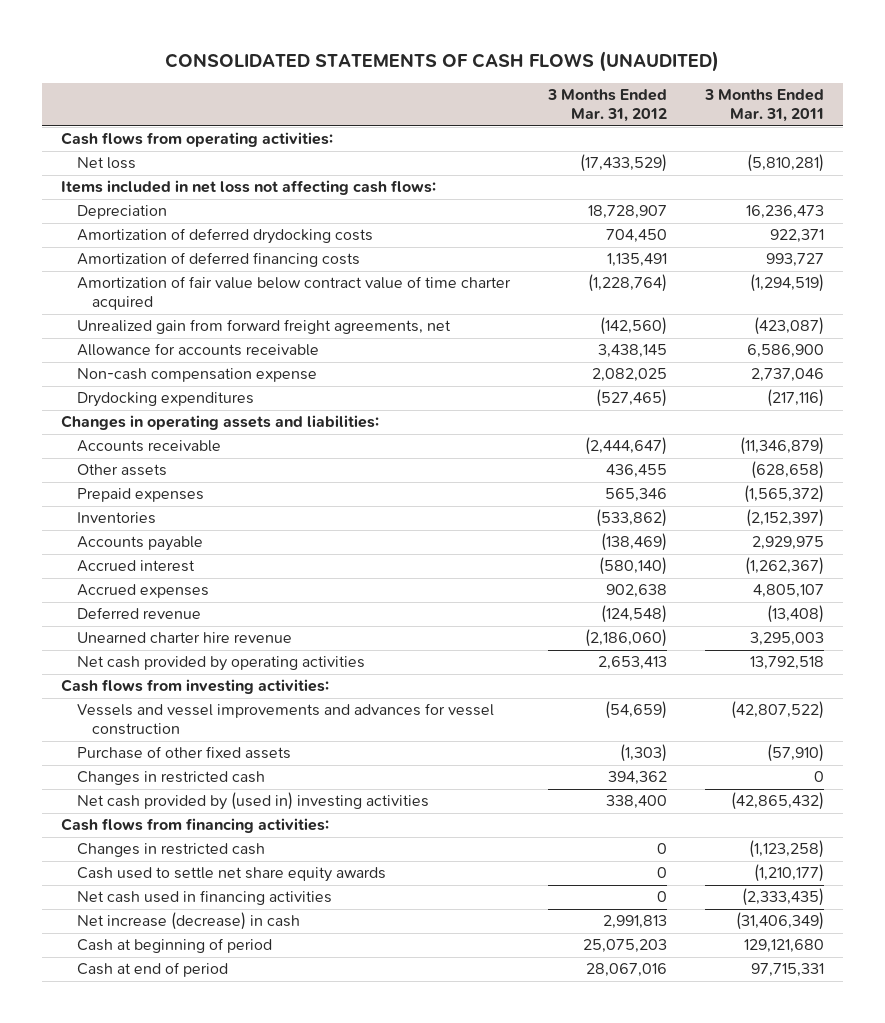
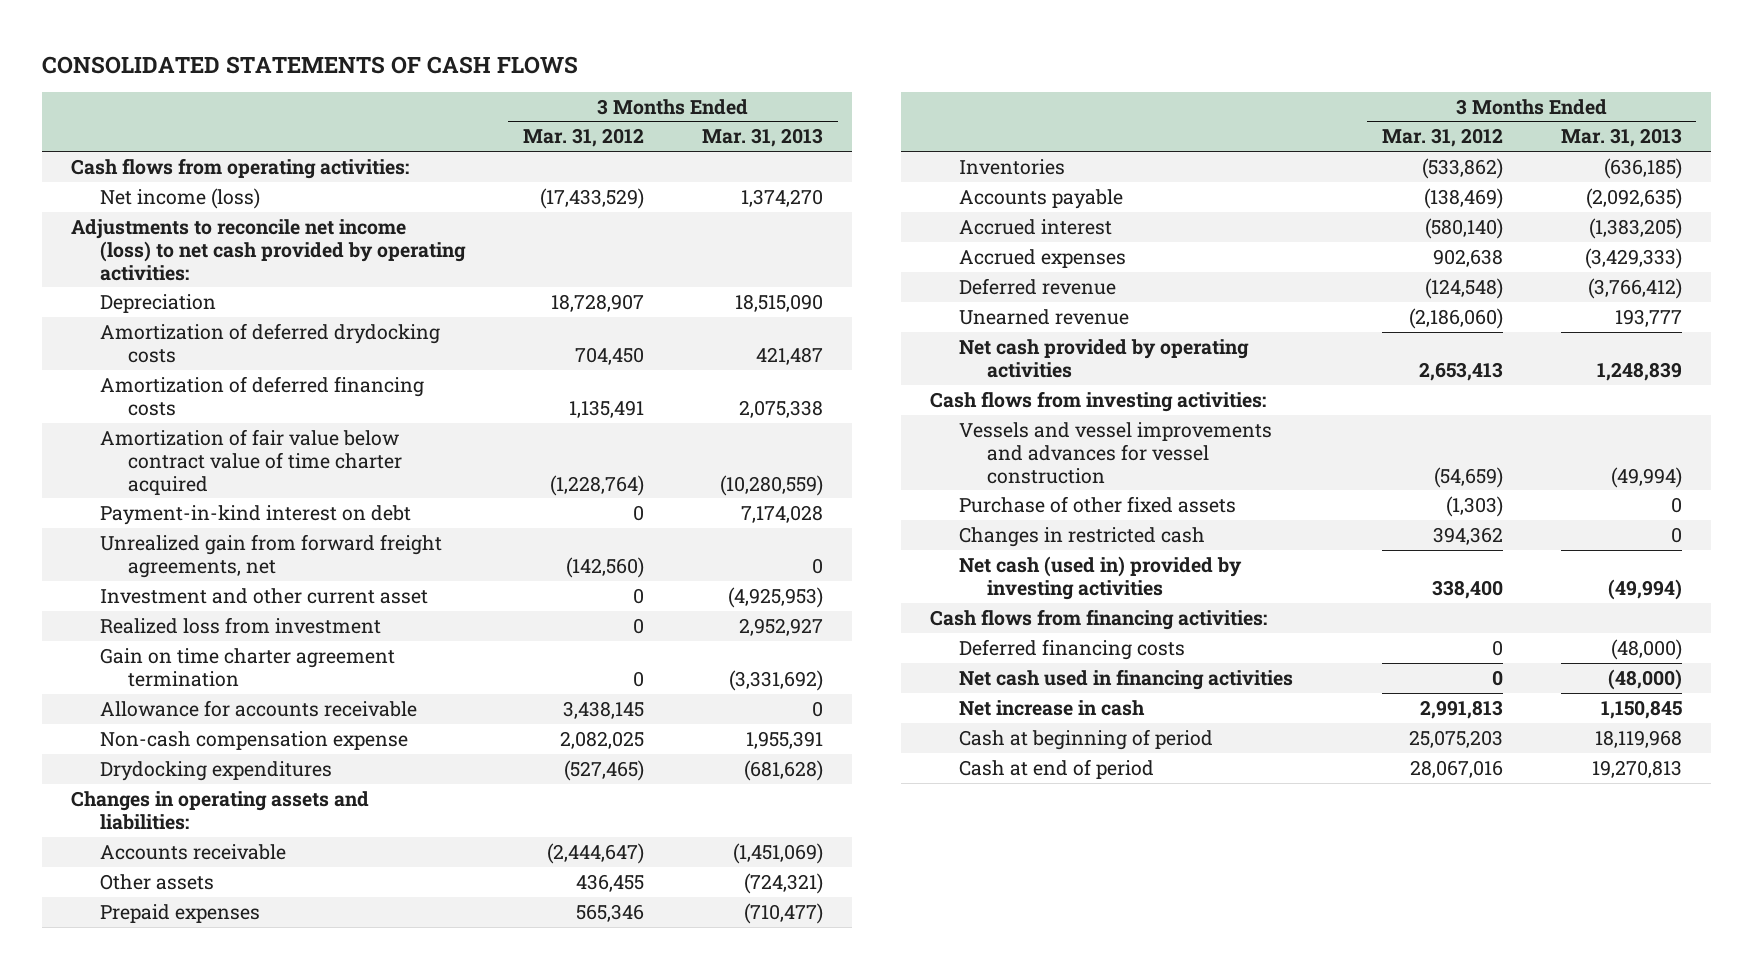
[165,51,720,73] CONSOLIDATED STATEMENTS OF CASH FLOWS (UNAUDITED) -> [42,55,579,74] CONSOLIDATED STATEMENTS OF CASH FLOWS
[703,89,824,123] 3 Months Ended Mar. 31, 2011 -> none
none -> [702,128,824,148] Mar. 31, 2013
[61,180,437,196] Items included in net loss not affecting cash flows: -> none
[76,157,136,170] Net loss -> [99,187,260,209] Net income (loss)
none -> [71,218,466,281] Adjustments to reconcile net income (loss) to net cash provided by operating activities:
none -> [99,504,411,525] Payment-in-kind interest on debt
none -> [99,587,428,604] Investment and other current asset
none -> [99,616,381,634] Realized loss from investment
none -> [99,647,395,687] Gain on time charter agreement termination
[76,632,292,644] Unearned charter hire revenue -> [958,308,1129,325] Unearned revenue
[76,792,429,811] Net cash provided by (used in) investing activities -> [958,555,1242,600] Net cash (used in) provided by investing activities
[76,843,265,858] Changes in restricted cash -> none
[76,867,386,883] Cash used to settle net share equity awards -> none
none -> [958,638,1185,660] Deferred financing costs
[76,912,300,931] Net increase (decrease) in cash -> [958,699,1145,716] Net increase in cash

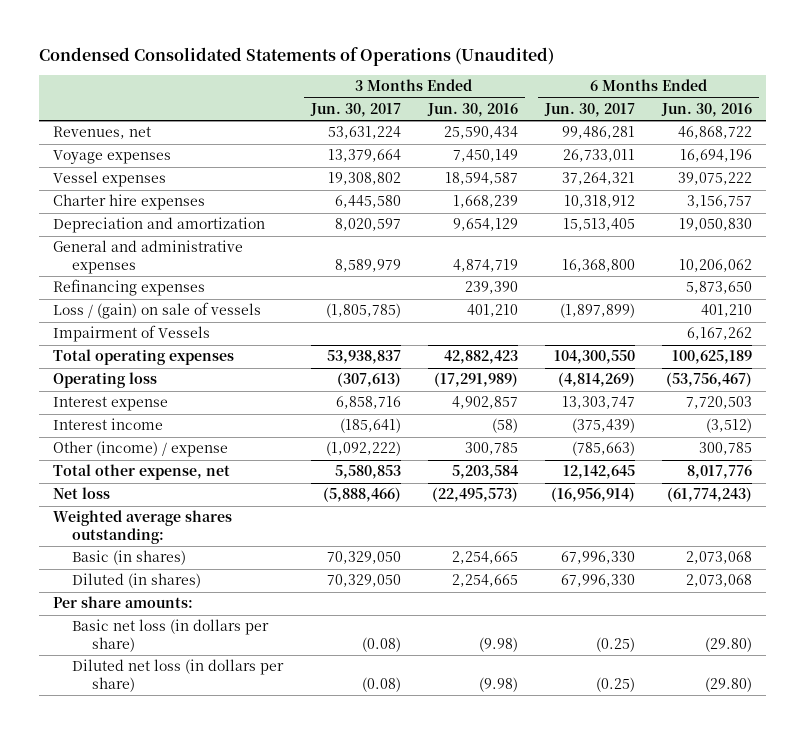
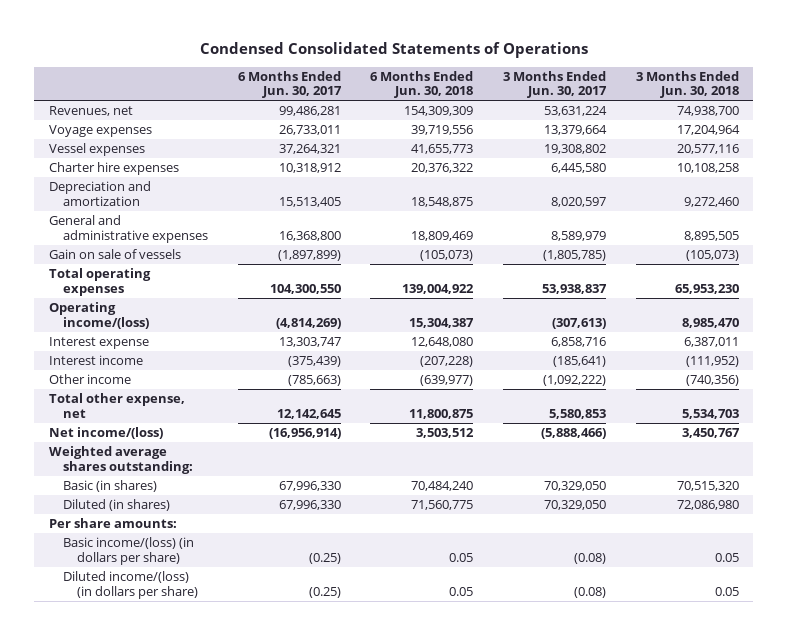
[39,46,555,66] Condensed Consolidated Statements of Operations (Unaudited) -> [199,41,588,58] Condensed Consolidated Statements of Operations
[426,102,518,117] Jun. 30, 2016 -> none
[661,102,753,117] Jun. 30, 2016 -> none
none -> [370,70,474,99] 6 Months Ended Jun. 30, 2018
none -> [635,70,739,99] 3 Months Ended Jun. 30, 2018
[53,279,206,297] Refinancing expenses -> none
[53,325,211,343] Impairment of Vessels -> none
[53,302,262,320] Loss / (gain) on sale of vessels -> [49,248,182,259] Gain on sale of vessels
[53,372,158,389] Operating loss -> [49,301,150,329] Operating income/(loss)
[53,441,229,458] Other (income) / expense -> [49,373,132,384] Other income
[53,487,111,500] Net loss -> [49,426,164,439] Net income/(loss)
[72,619,270,652] Basic net loss (in dollars per share) -> [63,536,195,565] Basic income/(loss) (in dollars per share)
[72,659,285,692] Diluted net loss (in dollars per share) -> [63,570,199,599] Diluted income/(loss) (in dollars per share)

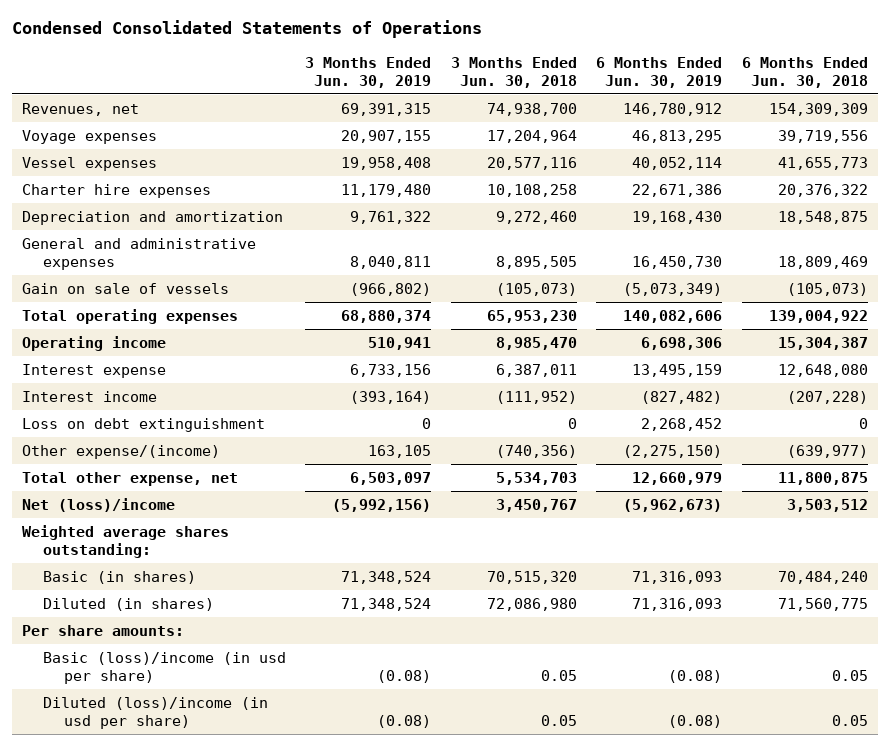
[237,70,342,99] 6 Months Ended Jun. 30, 2017 -> none
[503,70,608,99] 3 Months Ended Jun. 30, 2017 -> none
none -> [305,56,432,88] 3 Months Ended Jun. 30, 2019
none -> [596,56,723,88] 6 Months Ended Jun. 30, 2019
[49,301,150,329] Operating income/(loss) -> [21,335,166,351] Operating income
none -> [21,417,265,432] Loss on debt extinguishment
[49,373,132,384] Other income -> [21,444,220,459] Other expense/(income)
[49,426,164,439] Net income/(loss) -> [21,497,175,512] Net (loss)/income
[63,536,195,565] Basic income/(loss) (in dollars per share) -> [42,651,286,684] Basic (loss)/income (in usd per share)
[63,570,199,599] Diluted income/(loss) (in dollars per share) -> [42,696,268,729] Diluted (loss)/income (in usd per share)

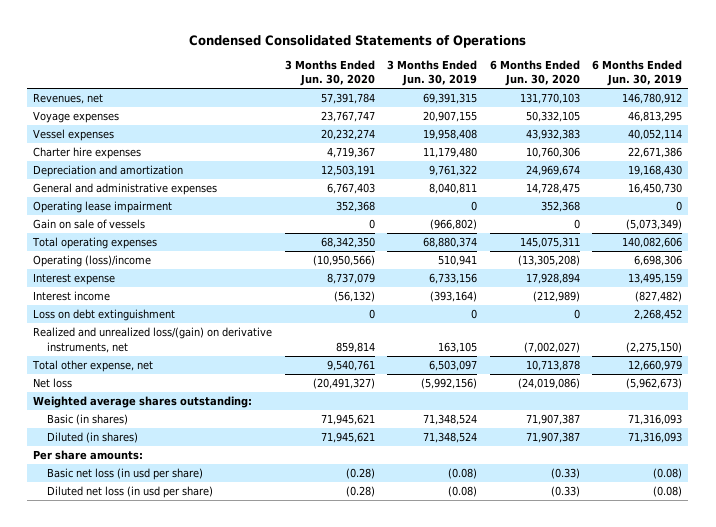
[450,56,577,88] 3 Months Ended Jun. 30, 2018 -> none
[741,56,868,88] 6 Months Ended Jun. 30, 2018 -> none
none -> [284,60,375,87] 3 Months Ended Jun. 30, 2020
none -> [489,60,580,87] 6 Months Ended Jun. 30, 2020
none -> [33,201,173,214] Operating lease impairment
[21,335,166,351] Operating income -> [33,255,152,268] Operating (loss)/income
[21,444,220,459] Other expense/(income) -> [33,327,273,353] Realized and unrealized loss/(gain) on derivative instruments, net
[21,497,175,512] Net (loss)/income -> [33,378,73,389] Net loss
[42,651,286,684] Basic (loss)/income (in usd per share) -> [46,468,203,481] Basic net loss (in usd per share)
[42,696,268,729] Diluted (loss)/income (in usd per share) -> [46,486,213,499] Diluted net loss (in usd per share)

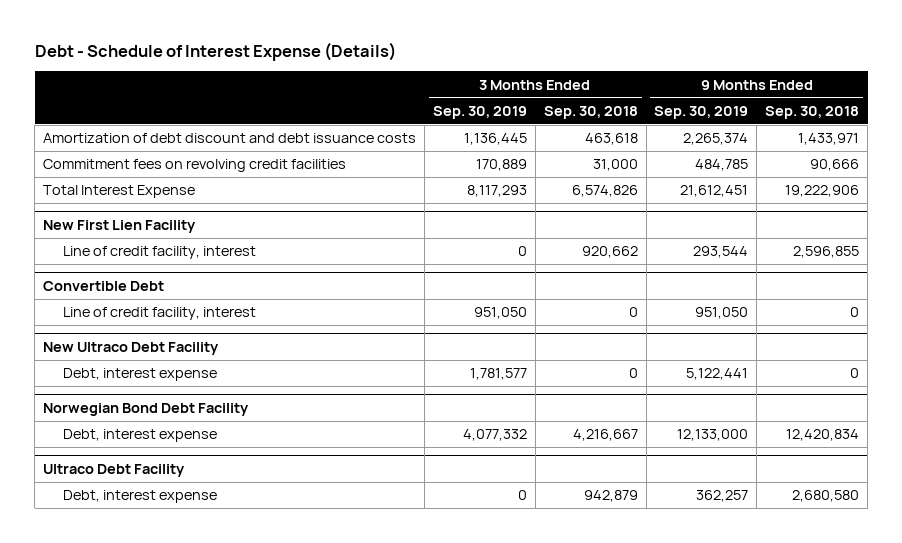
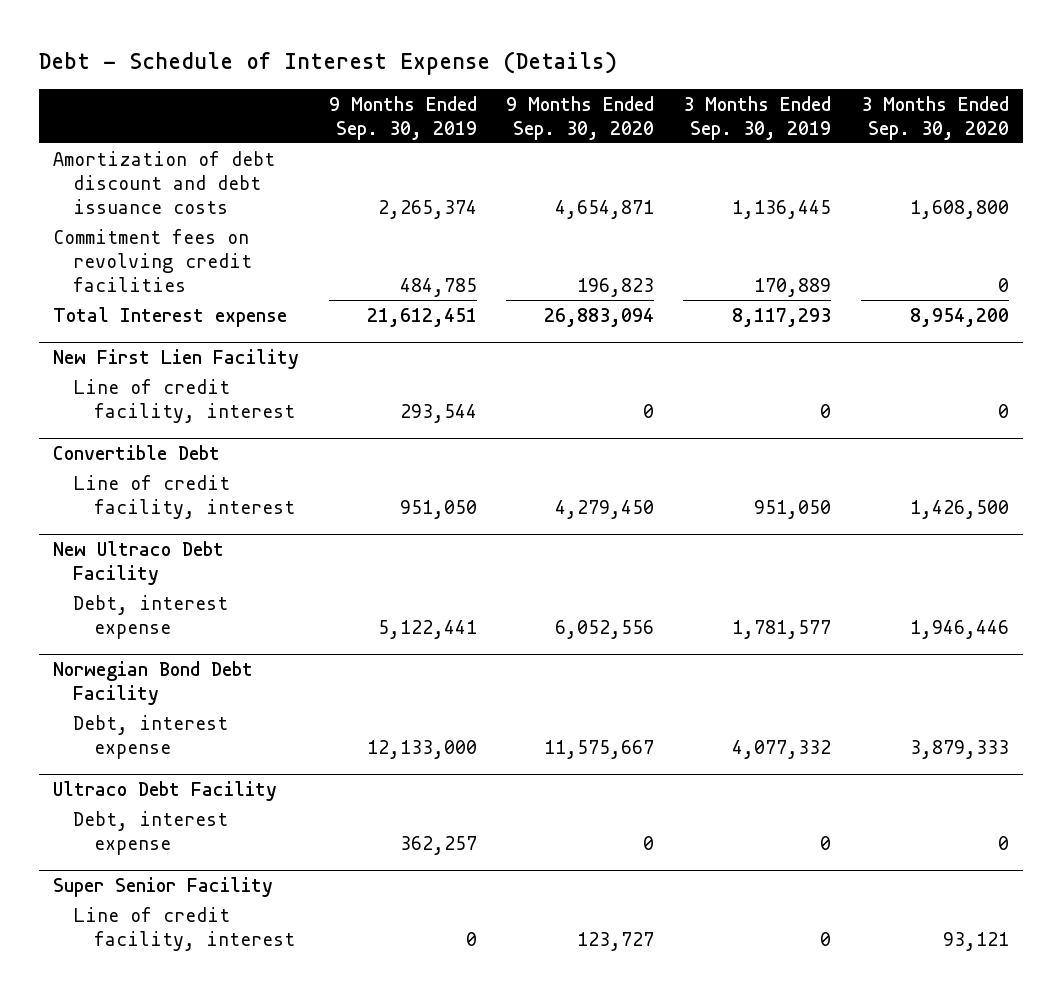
[543,106,638,120] Sep. 30, 2018 -> none
[765,106,860,120] Sep. 30, 2018 -> none
none -> [505,95,654,140] 9 Months Ended Sep. 30, 2020
none -> [860,95,1009,140] 3 Months Ended Sep. 30, 2020
[43,185,196,199] Total Interest Expense -> [53,306,288,327] Total Interest expense
none -> [53,876,274,897] Super Senior Facility
none -> [73,906,295,951] Line of credit facility, interest

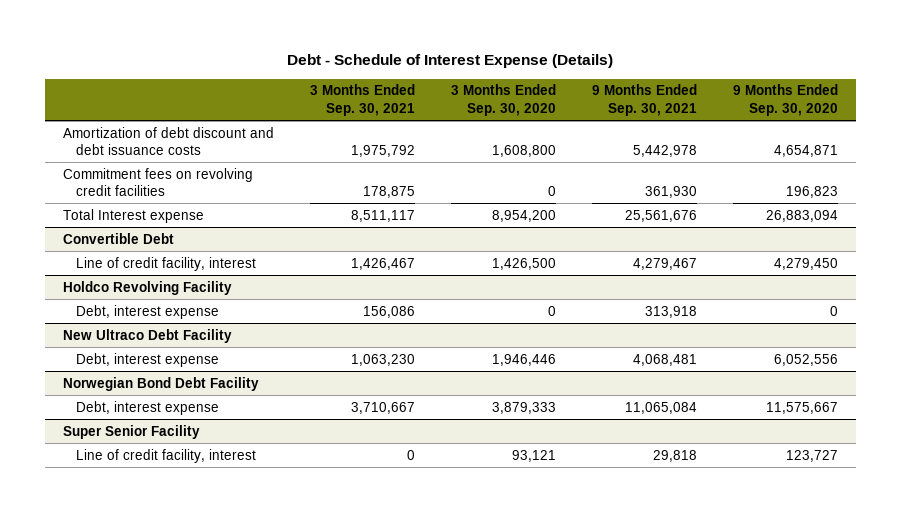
[328,95,477,140] 9 Months Ended Sep. 30, 2019 -> none
[683,95,832,140] 3 Months Ended Sep. 30, 2019 -> none
none -> [309,84,415,116] 3 Months Ended Sep. 30, 2021
none -> [591,84,697,116] 9 Months Ended Sep. 30, 2021
[53,348,300,369] New First Lien Facility -> none
[73,378,295,423] Line of credit facility, interest -> none
none -> [62,280,232,295] Holdco Revolving Facility
none -> [75,304,219,319] Debt, interest expense
[53,780,278,801] Ultraco Debt Facility -> none
[73,810,229,855] Debt, interest expense -> none

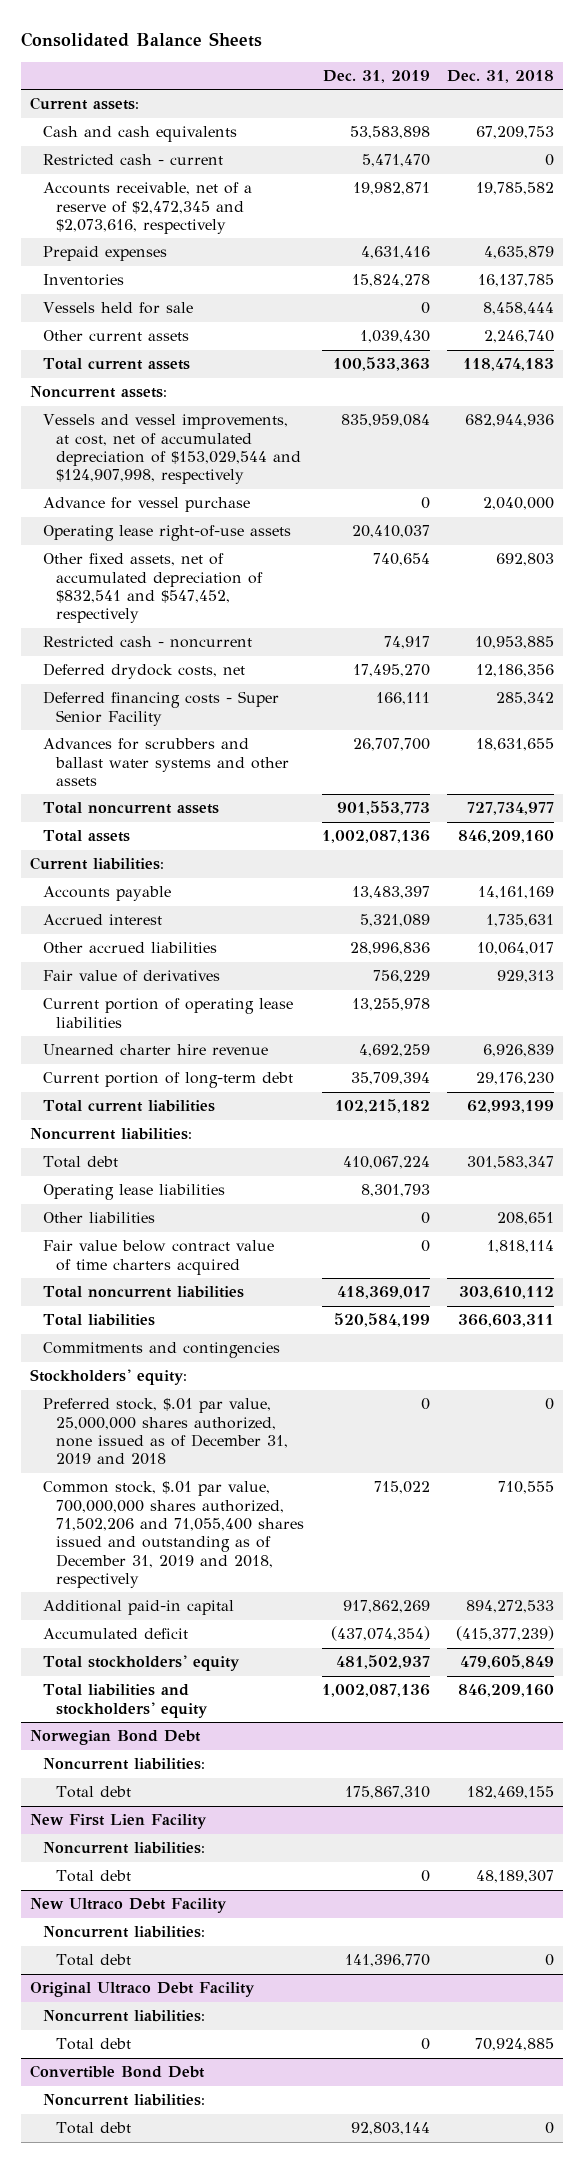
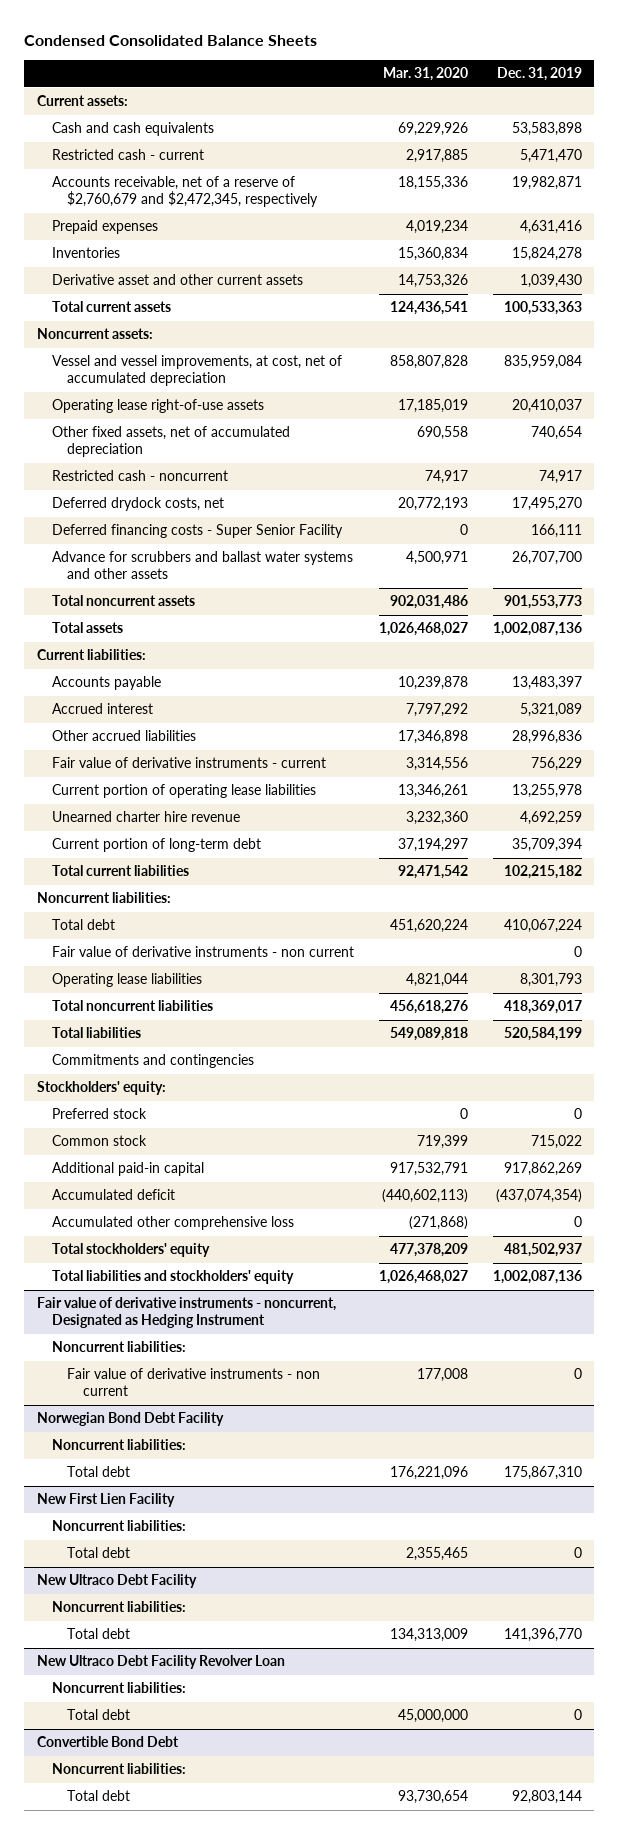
[21,31,263,47] Consolidated Balance Sheets -> [24,35,318,47] Condensed Consolidated Balance Sheets
[446,69,554,83] Dec. 31, 2018 -> none
none -> [383,67,469,82] Mar. 31, 2020
[43,182,253,234] Accounts receivable, net of a reserve of $2,472,345 and $2,073,616, respectively -> [52,176,319,208] Accounts receivable, net of a reserve of $2,760,679 and $2,472,345, respectively
[43,302,194,315] Vessels held for sale -> none
[43,330,190,342] Other current assets -> [52,274,304,286] Derivative asset and other current assets
[43,497,251,513] Advance for vessel purchase -> none
[43,414,302,485] Vessels and vessel improvements, at cost, net of accumulated depreciation of $153,029,544 and $124,907,998, respectively -> [52,355,343,387] Vessel and vessel improvements, at cost, net of accumulated depreciation
[43,553,264,624] Other fixed assets, net of accumulated depreciation of $832,541 and $547,452, respectively -> [52,426,291,458] Other fixed assets, net of accumulated depreciation
[43,738,290,786] Advances for scrubbers and ballast water systems and other assets -> [52,551,354,580] Advance for scrubbers and ballast water systems and other assets
[43,970,221,983] Fair value of derivatives -> [52,757,327,769] Fair value of derivative instruments - current
none -> [52,946,355,958] Fair value of derivative instruments - non current
[43,1212,156,1224] Other liabilities -> none
[43,1240,275,1275] Fair value below contract value of time charters acquired -> none
[43,1398,289,1466] Preferred stock, $.01 par value, 25,000,000 shares authorized, none issued as of December 31, 2019 and 2018 -> [52,1108,148,1120] Preferred stock
[43,1481,305,1588] Common stock, $.01 par value, 700,000,000 shares authorized, 71,502,206 and 71,055,400 shares issued and outstanding as of December 31, 2019 and 2018, respectively -> [52,1135,148,1147] Common stock
none -> [52,1216,295,1231] Accumulated other comprehensive loss
[29,1730,201,1746] Norwegian Bond Debt -> none
none -> [36,1297,336,1329] Fair value of derivative instruments - noncurrent, Designated as Hedging Instrument
none -> [67,1368,321,1397] Fair value of derivative instruments - non current
none -> [36,1412,224,1427] Norwegian Bond Debt Facility
none -> [52,1439,187,1451] Noncurrent liabilities:
[29,1982,255,1998] Original Ultraco Debt Facility -> none
none -> [36,1655,285,1670] New Ultraco Debt Facility Revolver Loan

